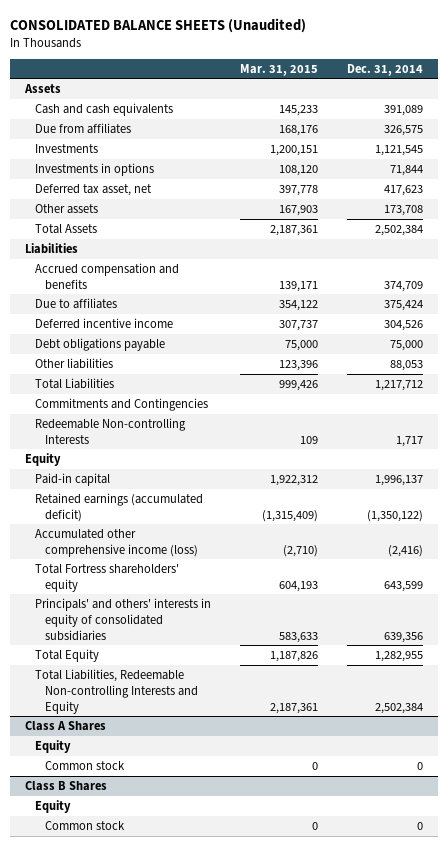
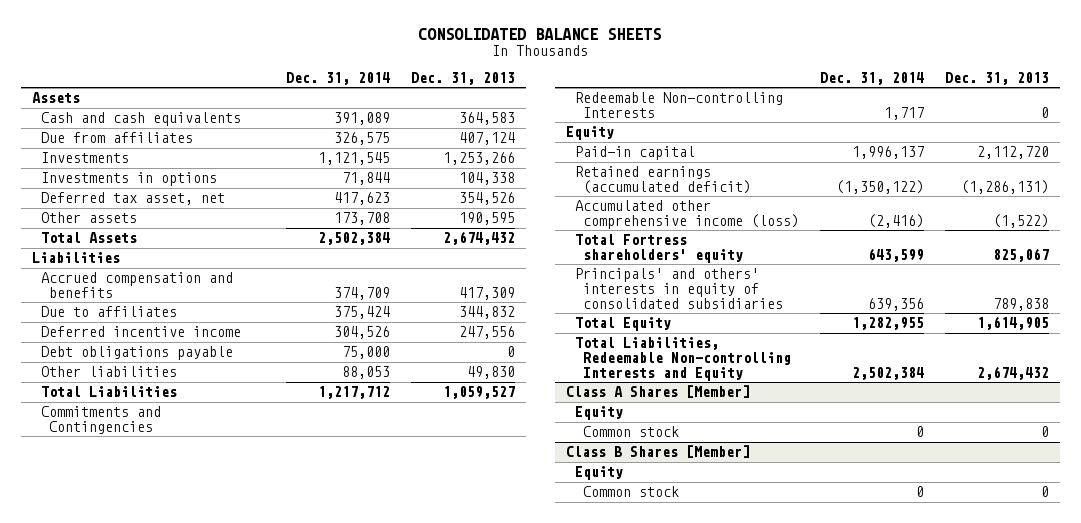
[10,17,307,33] CONSOLIDATED BALANCE SHEETS (Unaudited) -> [418,27,662,40] CONSOLIDATED BALANCE SHEETS
[240,63,319,76] Mar. 31, 2015 -> none
none -> [411,71,516,85] Dec. 31, 2013
[25,720,107,731] Class A Shares -> [565,385,750,399] Class A Shares [Member]
[25,780,108,791] Class B Shares -> [565,445,750,459] Class B Shares [Member]

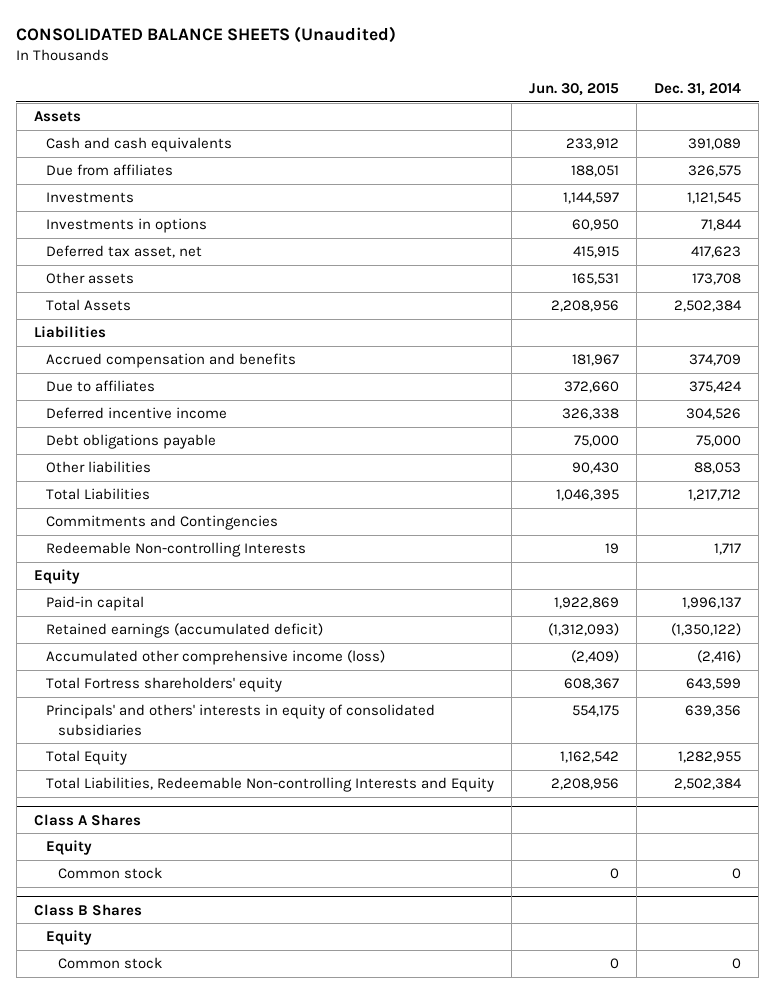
[418,27,662,40] CONSOLIDATED BALANCE SHEETS -> [16,25,397,43] CONSOLIDATED BALANCE SHEETS (Unaudited)
[411,71,516,85] Dec. 31, 2013 -> none
none -> [529,83,620,97] Jun. 30, 2015
[565,385,750,399] Class A Shares [Member] -> [33,813,141,826] Class A Shares
[565,445,750,459] Class B Shares [Member] -> [33,903,142,916] Class B Shares

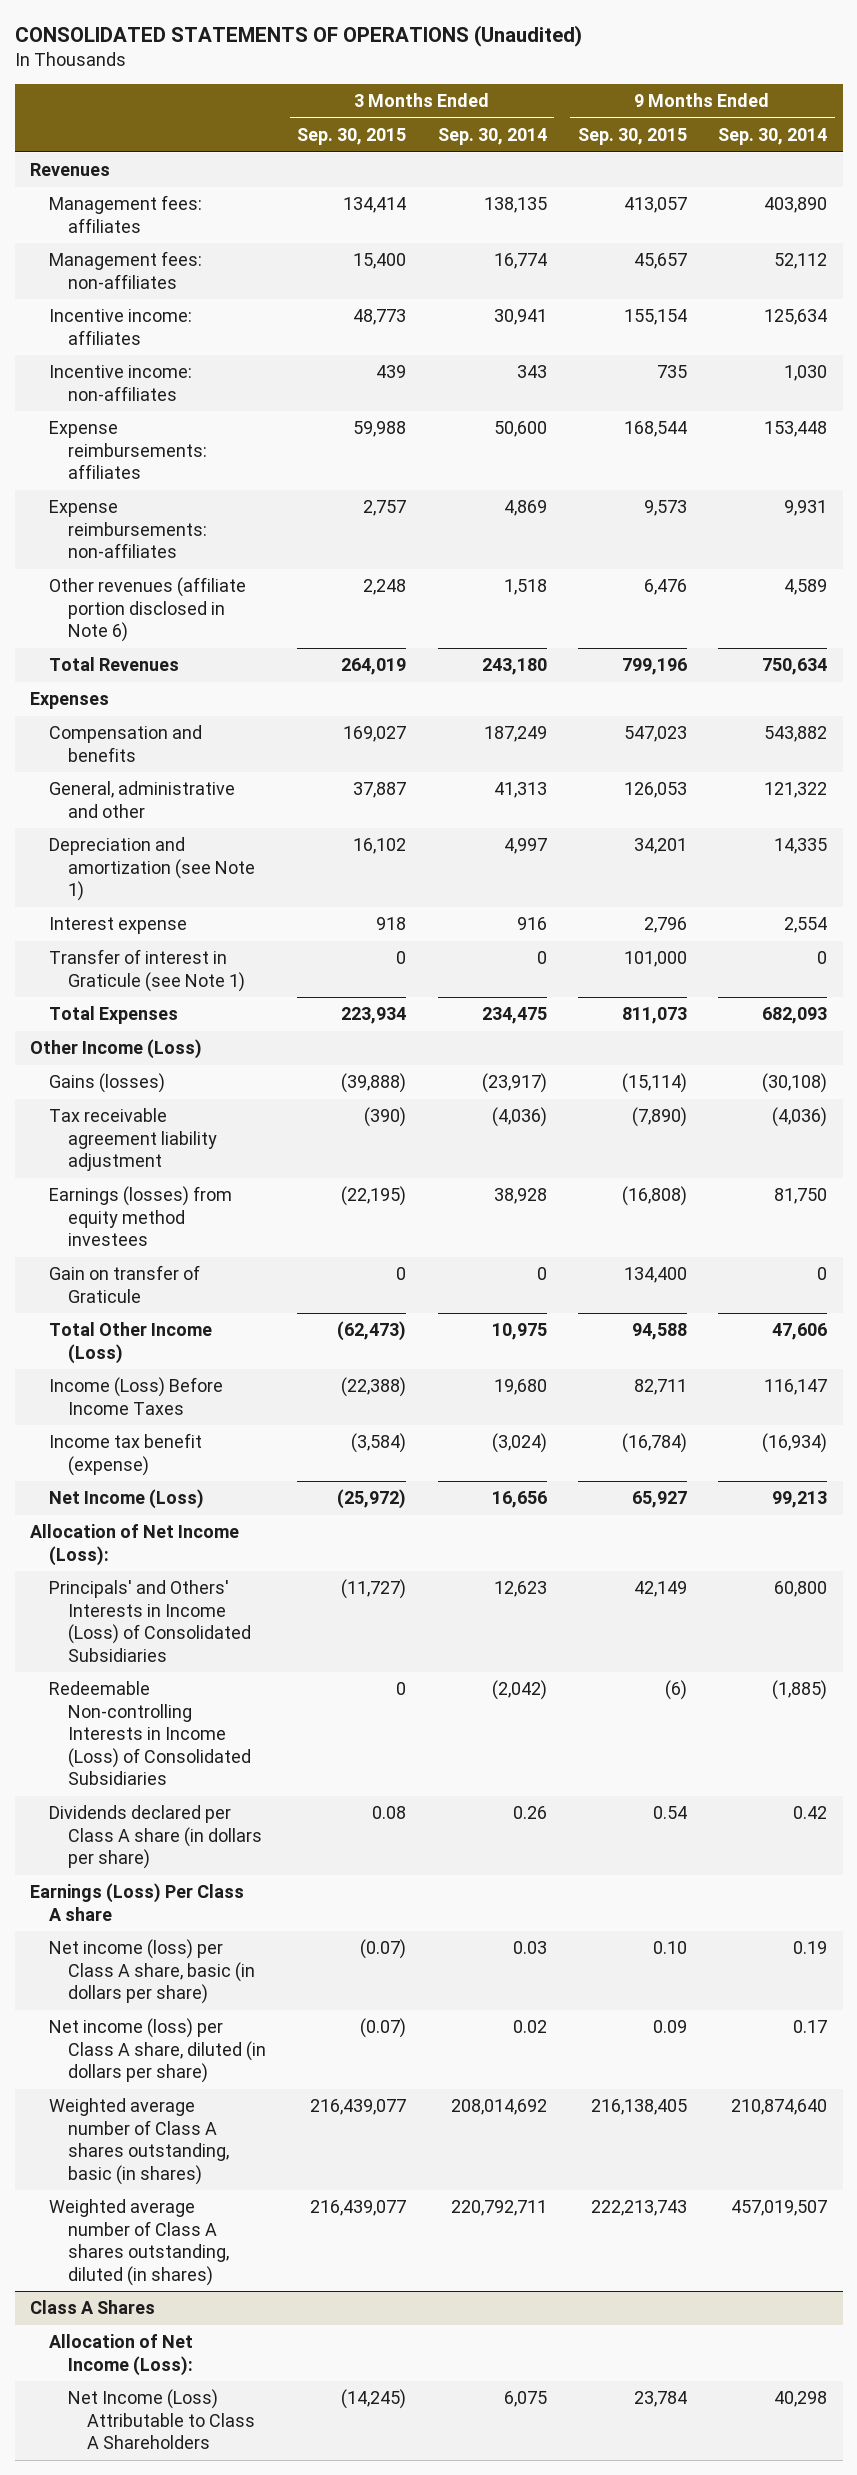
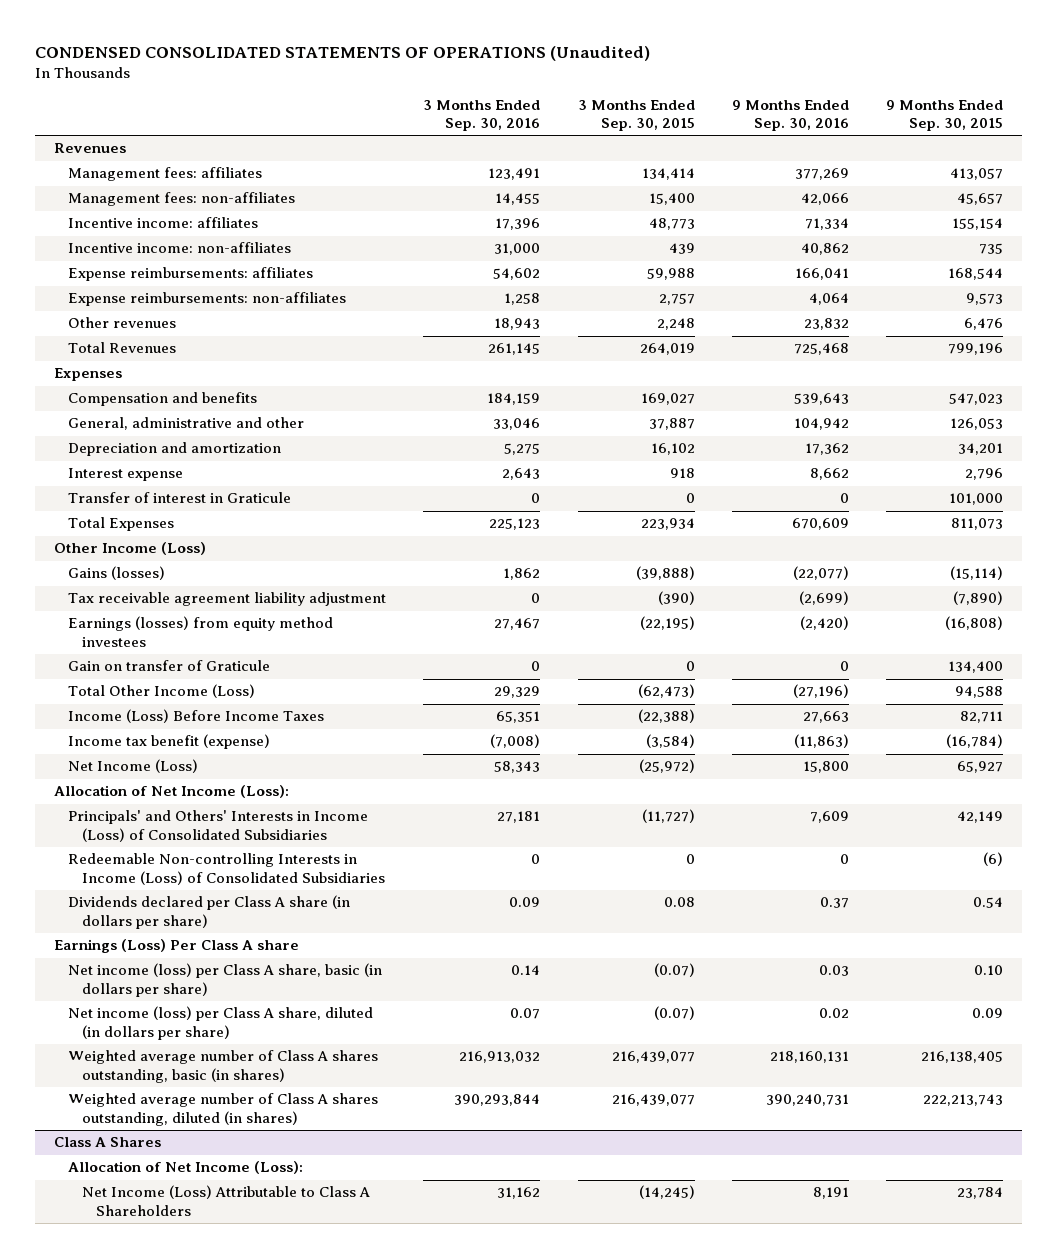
[14,25,582,48] CONSOLIDATED STATEMENTS OF OPERATIONS (Unaudited) -> [34,45,650,61] CONDENSED CONSOLIDATED STATEMENTS OF OPERATIONS (Unaudited)
[437,128,547,146] Sep. 30, 2014 -> none
[717,128,827,146] Sep. 30, 2014 -> none
none -> [423,99,541,132] 3 Months Ended Sep. 30, 2016
none -> [732,99,850,132] 9 Months Ended Sep. 30, 2016
[49,577,247,643] Other revenues (affiliate portion disclosed in Note 6) -> [67,317,176,329] Other revenues
[49,837,256,902] Depreciation and amortization (see Note 1) -> [67,442,281,457] Depreciation and amortization
[49,949,246,992] Transfer of interest in Graticule (see Note 1) -> [67,492,291,504] Transfer of interest in Graticule

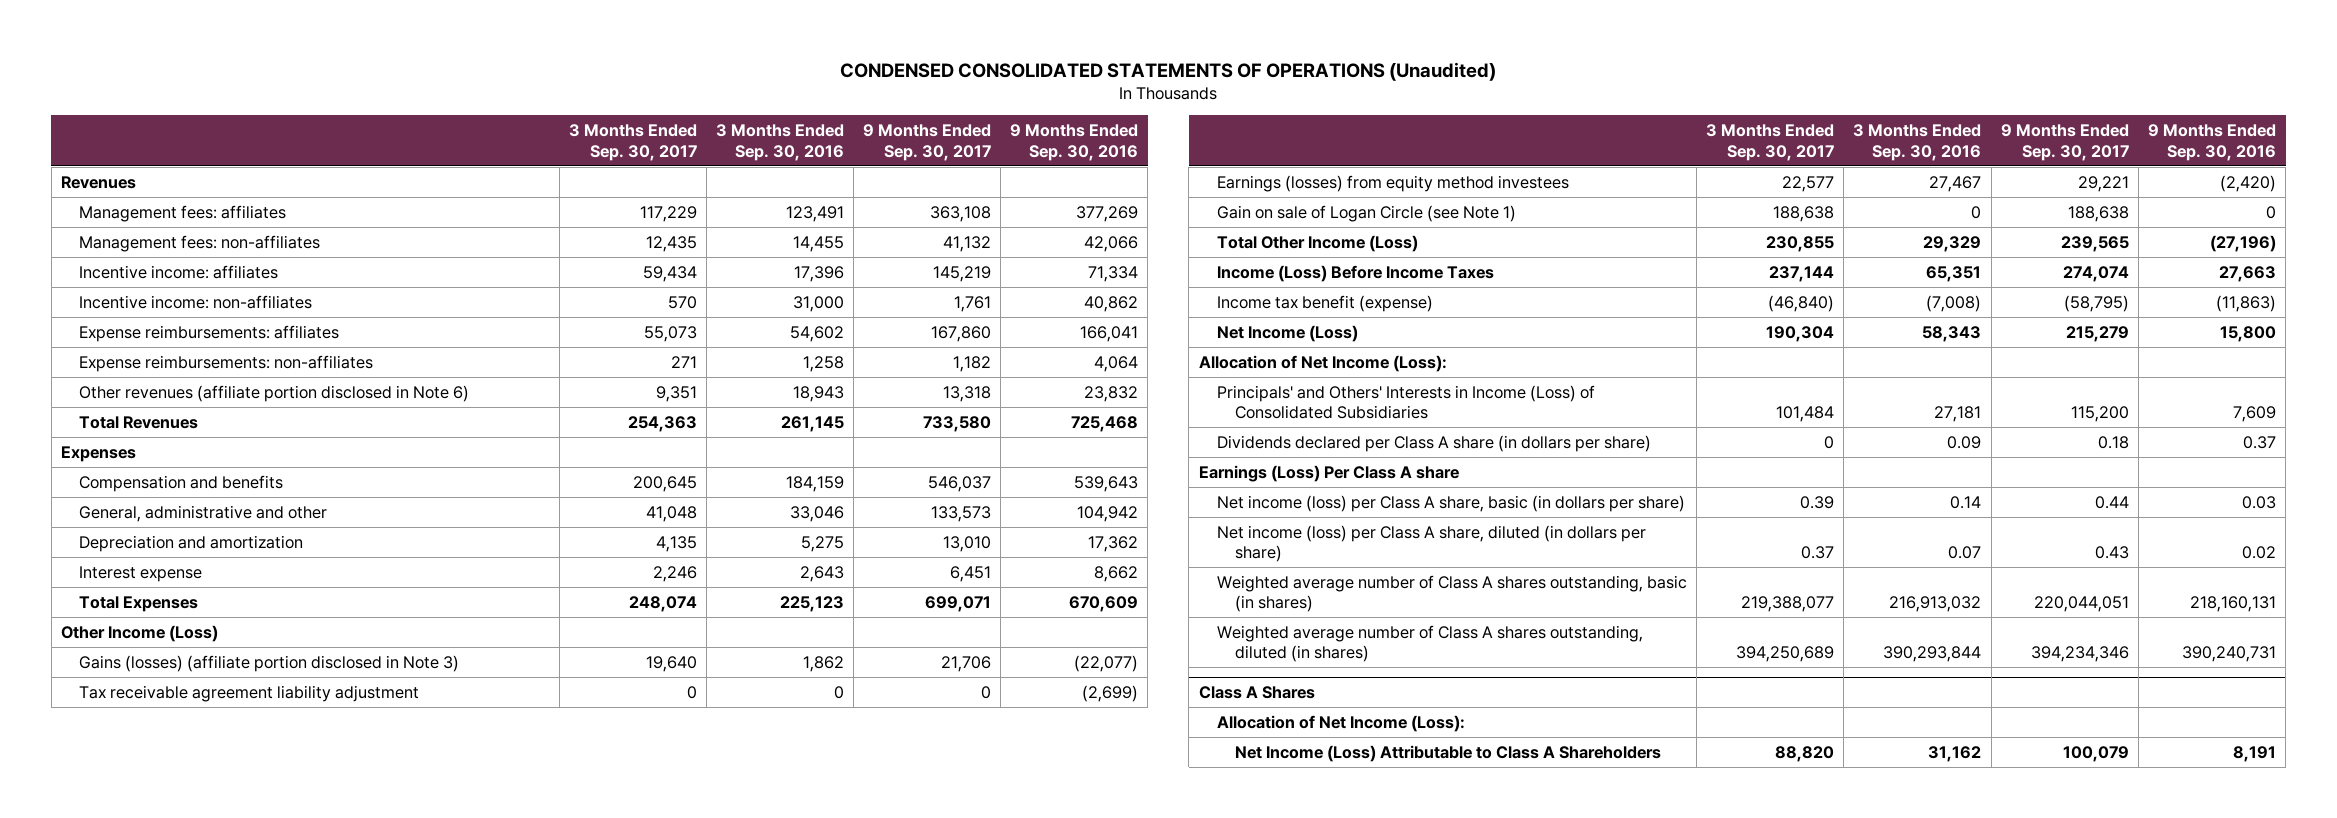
[577,99,695,132] 3 Months Ended Sep. 30, 2015 -> none
[886,99,1004,132] 9 Months Ended Sep. 30, 2015 -> none
none -> [568,124,697,161] 3 Months Ended Sep. 30, 2017
none -> [863,124,992,161] 9 Months Ended Sep. 30, 2017
[67,317,176,329] Other revenues -> [79,384,470,402] Other revenues (affiliate portion disclosed in Note 6)
[67,492,291,504] Transfer of interest in Graticule -> none
[67,566,165,581] Gains (losses) -> [79,654,460,672] Gains (losses) (affiliate portion disclosed in Note 3)
[67,660,270,672] Gain on transfer of Graticule -> none
none -> [1216,204,1516,222] Gain on sale of Logan Circle (see Note 1)
[67,853,386,885] Redeemable Non-controlling Interests in Income (Loss) of Consolidated Subsidiaries -> none

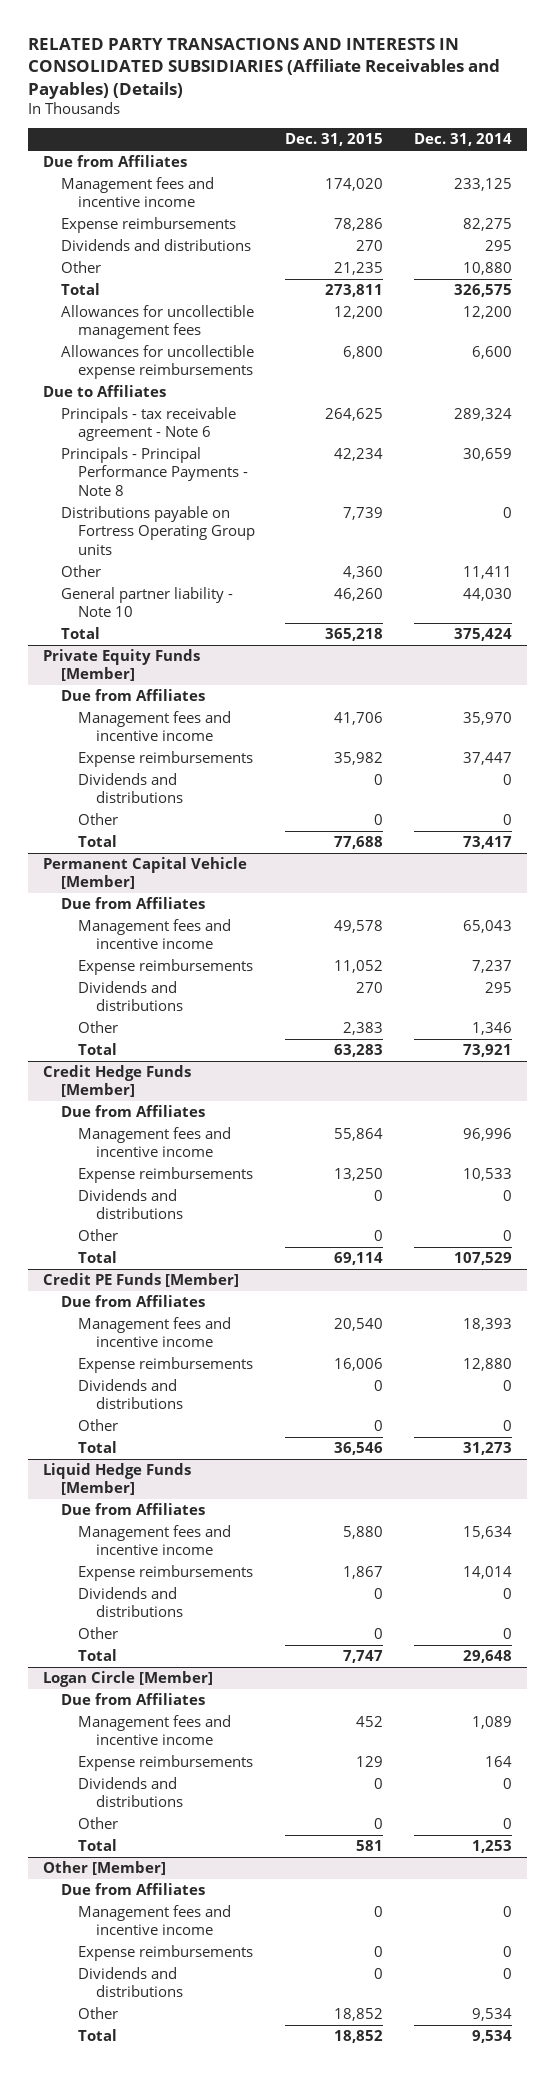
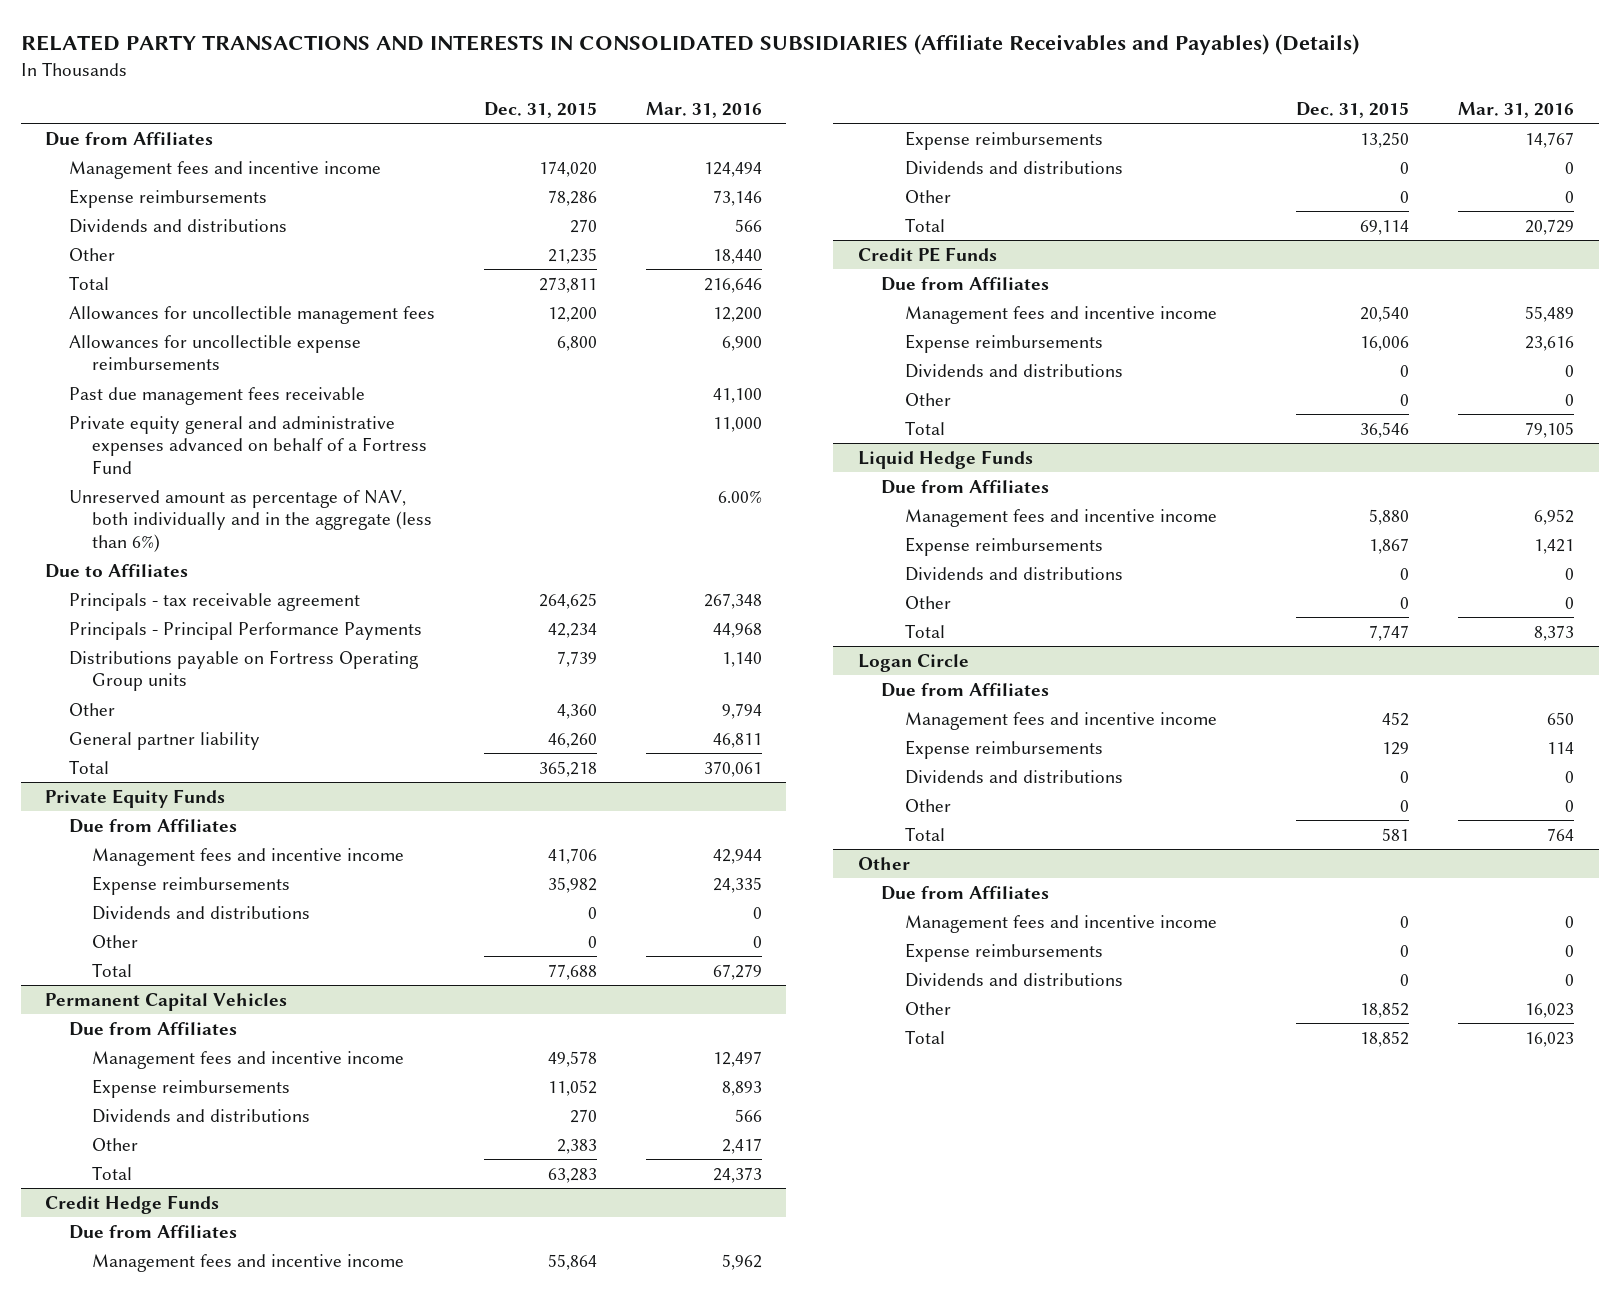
[413,133,512,147] Dec. 31, 2014 -> none
none -> [645,102,762,119] Mar. 31, 2016
none -> [68,386,365,405] Past due management fees receivable
none -> [68,415,427,474] Private equity general and administrative expenses advanced on behalf of a Fortress Fund
none -> [68,489,432,552] Unreserved amount as percentage of NAV, both individually and in the aggregate (less than 6%)
[60,407,236,442] Principals - tax receivable agreement - Note 6 -> [68,592,360,611] Principals - tax receivable agreement
[60,447,249,496] Principals - Principal Performance Payments - Note 8 -> [68,621,422,640] Principals - Principal Performance Payments
[60,587,233,618] General partner liability - Note 10 -> [68,731,260,750] General partner liability
[43,649,201,682] Private Equity Funds [Member] -> [45,788,226,808] Private Equity Funds
[43,857,248,890] Permanent Capital Vehicle [Member] -> [45,992,288,1011] Permanent Capital Vehicles
[43,1065,192,1098] Credit Hedge Funds [Member] -> [45,1194,220,1214] Credit Hedge Funds
[43,1273,240,1288] Credit PE Funds [Member] -> [858,246,998,262] Credit PE Funds
[43,1463,192,1496] Liquid Hedge Funds [Member] -> [858,449,1034,469] Liquid Hedge Funds
[43,1671,214,1688] Logan Circle [Member] -> [858,653,970,672] Logan Circle
[43,1861,167,1876] Other [Member] -> [858,856,911,870] Other

